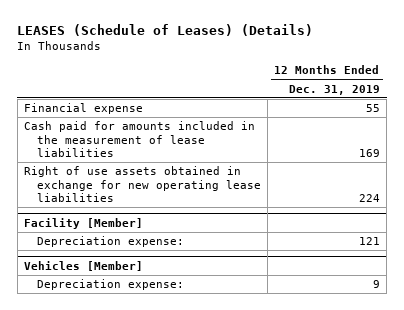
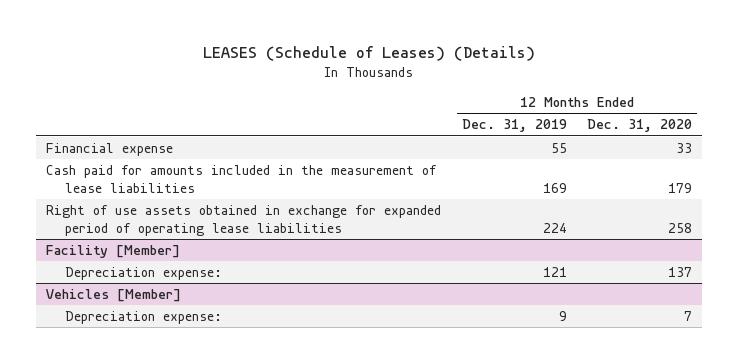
none -> [587,119,693,133] Dec. 31, 2020
[24,166,261,203] Right of use assets obtained in exchange for new operating lease liabilities -> [46,205,442,236] Right of use assets obtained in exchange for expanded period of operating lease liabilities

